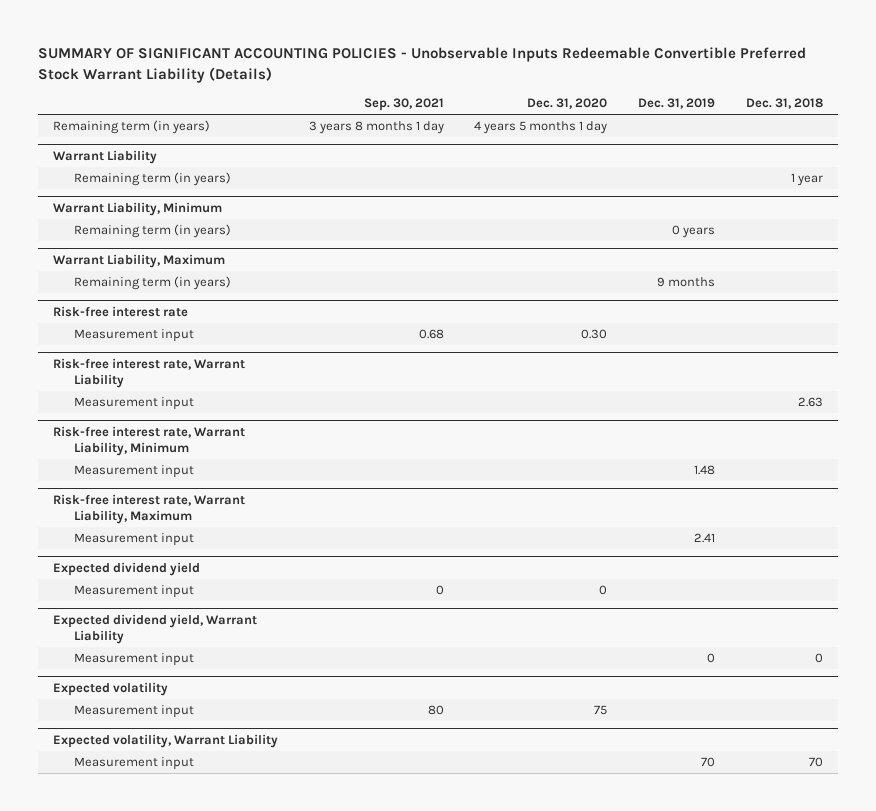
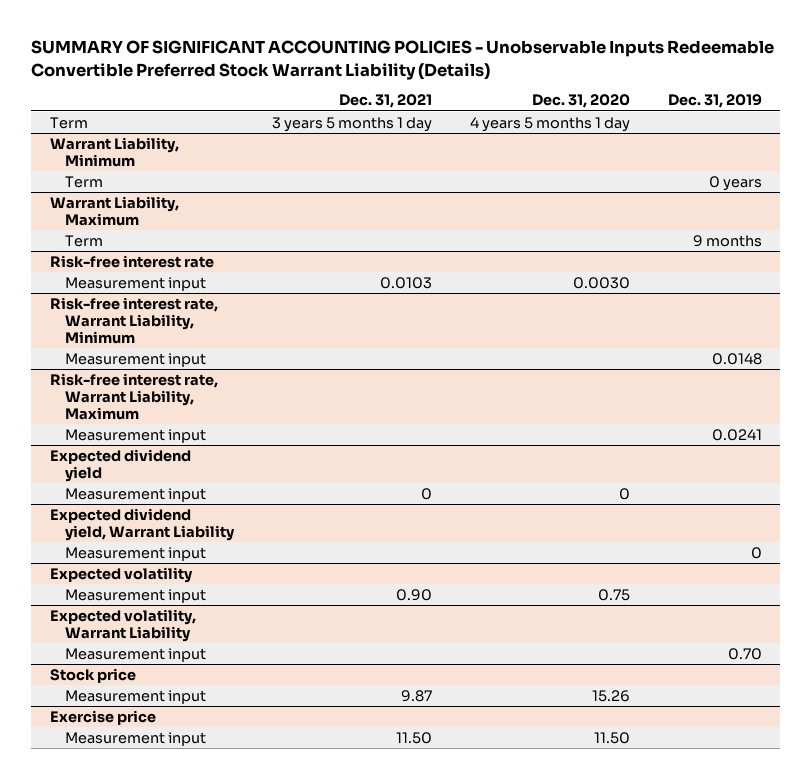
[363,97,444,111] Sep. 30, 2021 -> none
[745,97,823,109] Dec. 31, 2018 -> none
none -> [339,94,433,109] Dec. 31, 2021
[53,150,158,165] Warrant Liability -> none
[73,172,231,187] Remaining term (in years) -> none
[53,120,211,135] Remaining term (in years) -> [49,116,88,129] Term
[73,224,231,239] Remaining term (in years) -> [65,175,104,188] Term
[73,276,231,291] Remaining term (in years) -> [65,234,104,247] Term
[53,358,246,389] Risk-free interest rate, Warrant Liability -> none
[73,397,194,411] Measurement input -> none
[581,329,608,340] 0.30 -> [572,276,630,289] 0.0030
[693,465,715,476] 1.48 -> [711,352,762,365] 0.0148
[693,533,715,544] 2.41 -> [711,428,762,441] 0.0241
[594,705,608,716] 75 -> [597,588,630,601] 0.75
[700,757,715,768] 70 -> [727,647,762,660] 0.70
none -> [49,667,136,683] Stock price
none -> [65,689,207,704] Measurement input
none -> [49,709,156,725] Exercise price
none -> [65,731,207,746] Measurement input

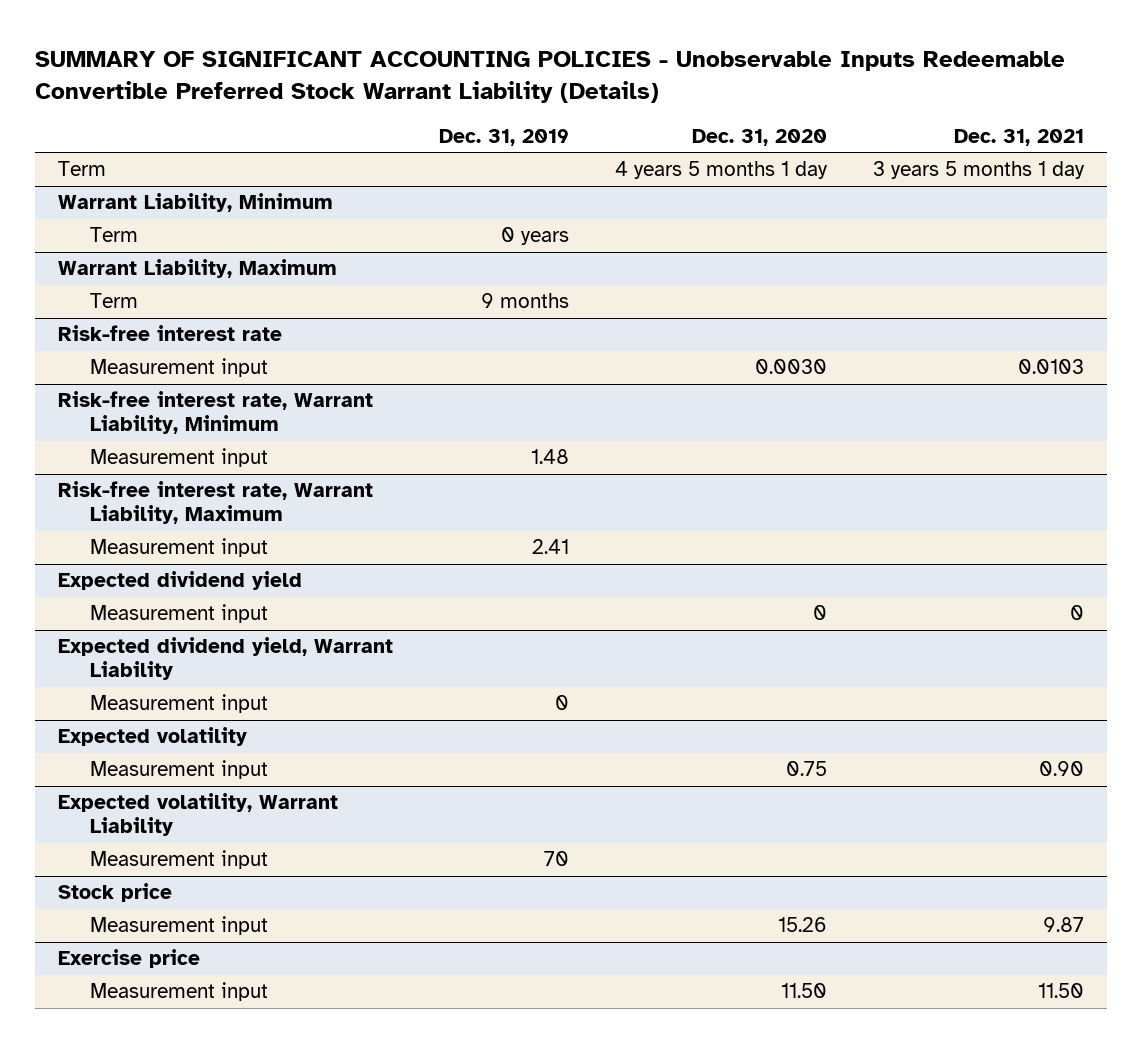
[711,352,762,365] 0.0148 -> [530,449,569,465] 1.48
[711,428,762,441] 0.0241 -> [531,539,569,555] 2.41
[727,647,762,660] 0.70 -> [543,851,569,867] 70

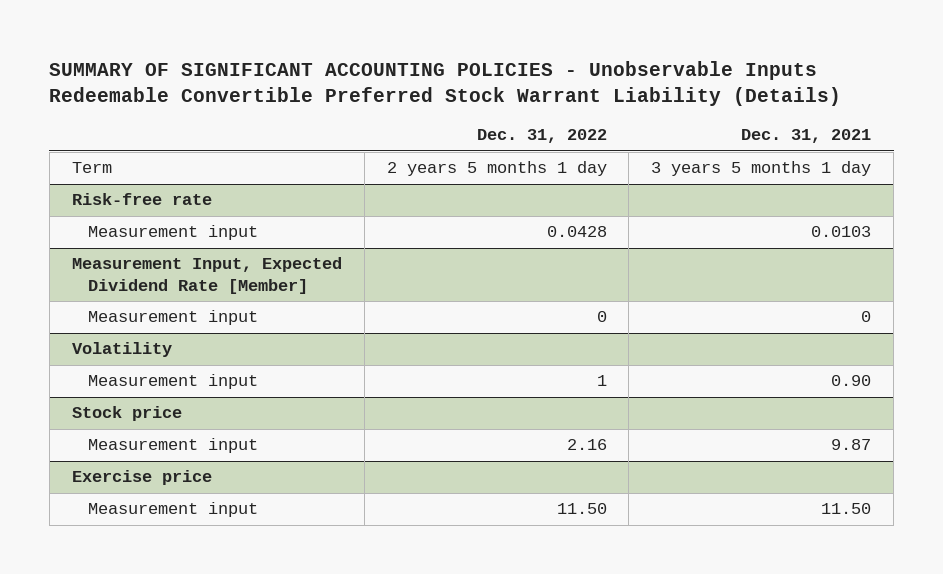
[438,129,569,147] Dec. 31, 2019 -> none
[691,129,827,147] Dec. 31, 2020 -> none
none -> [476,129,607,144] Dec. 31, 2022
[57,193,333,213] Warrant Liability, Minimum -> none
[89,227,138,243] Term -> none
[57,259,337,279] Warrant Liability, Maximum -> none
[89,293,138,309] Term -> none
[57,325,282,342] Risk-free interest rate -> [71,193,212,206] Risk-free rate
[57,391,373,435] Risk-free interest rate, Warrant Liability, Minimum -> none
[89,448,268,468] Measurement input -> none
[57,481,373,525] Risk-free interest rate, Warrant Liability, Maximum -> none
[89,538,268,558] Measurement input -> none
[57,571,302,591] Expected dividend yield -> [71,257,342,294] Measurement Input, Expected Dividend Rate [Member]
[57,637,393,681] Expected dividend yield, Warrant Liability -> none
[89,694,268,714] Measurement input -> none
[57,727,247,747] Expected volatility -> [71,342,172,358] Volatility
[57,793,338,837] Expected volatility, Warrant Liability -> none
[89,850,268,870] Measurement input -> none

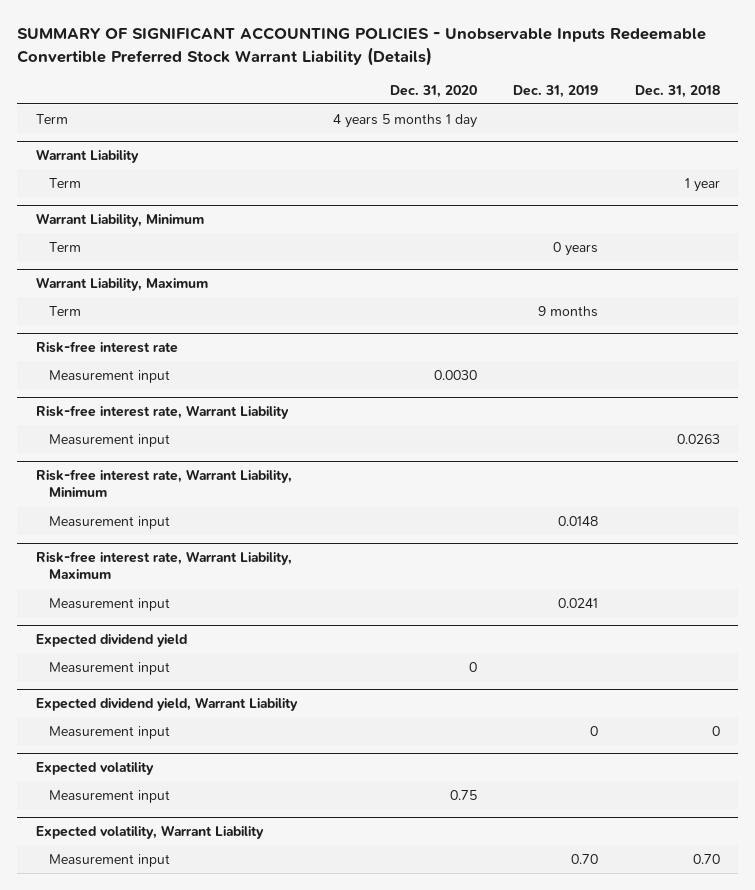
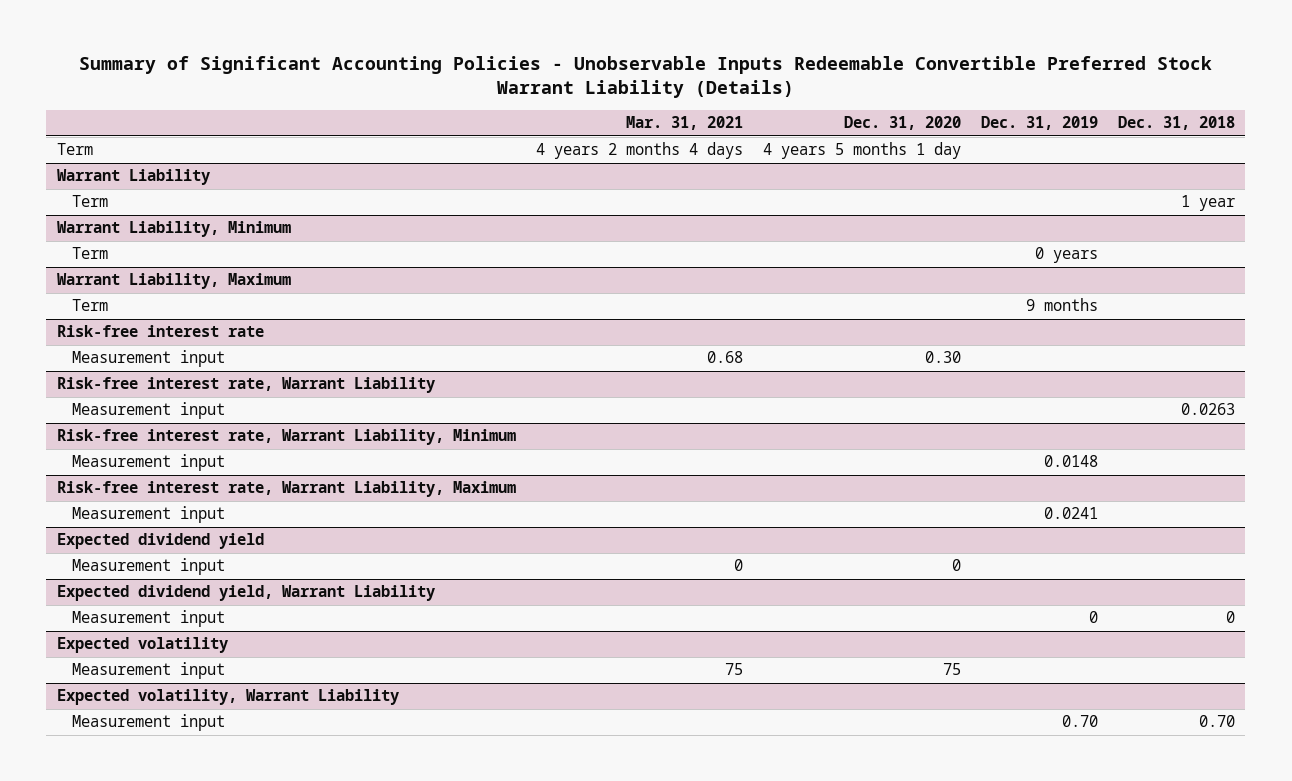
[17,27,707,66] SUMMARY OF SIGNIFICANT ACCOUNTING POLICIES - Unobservable Inputs Redeemable Convertible Preferred Stock Warrant Liability (Details) -> [78,56,1212,99] Summary of Significant Accounting Policies - Unobservable Inputs Redeemable Convertible Preferred Stock Warrant Liability (Details)
none -> [625,116,743,131] Mar. 31, 2021
[433,369,477,380] 0.0030 -> [924,351,961,364] 0.30
[449,789,477,800] 0.75 -> [942,663,961,676] 75

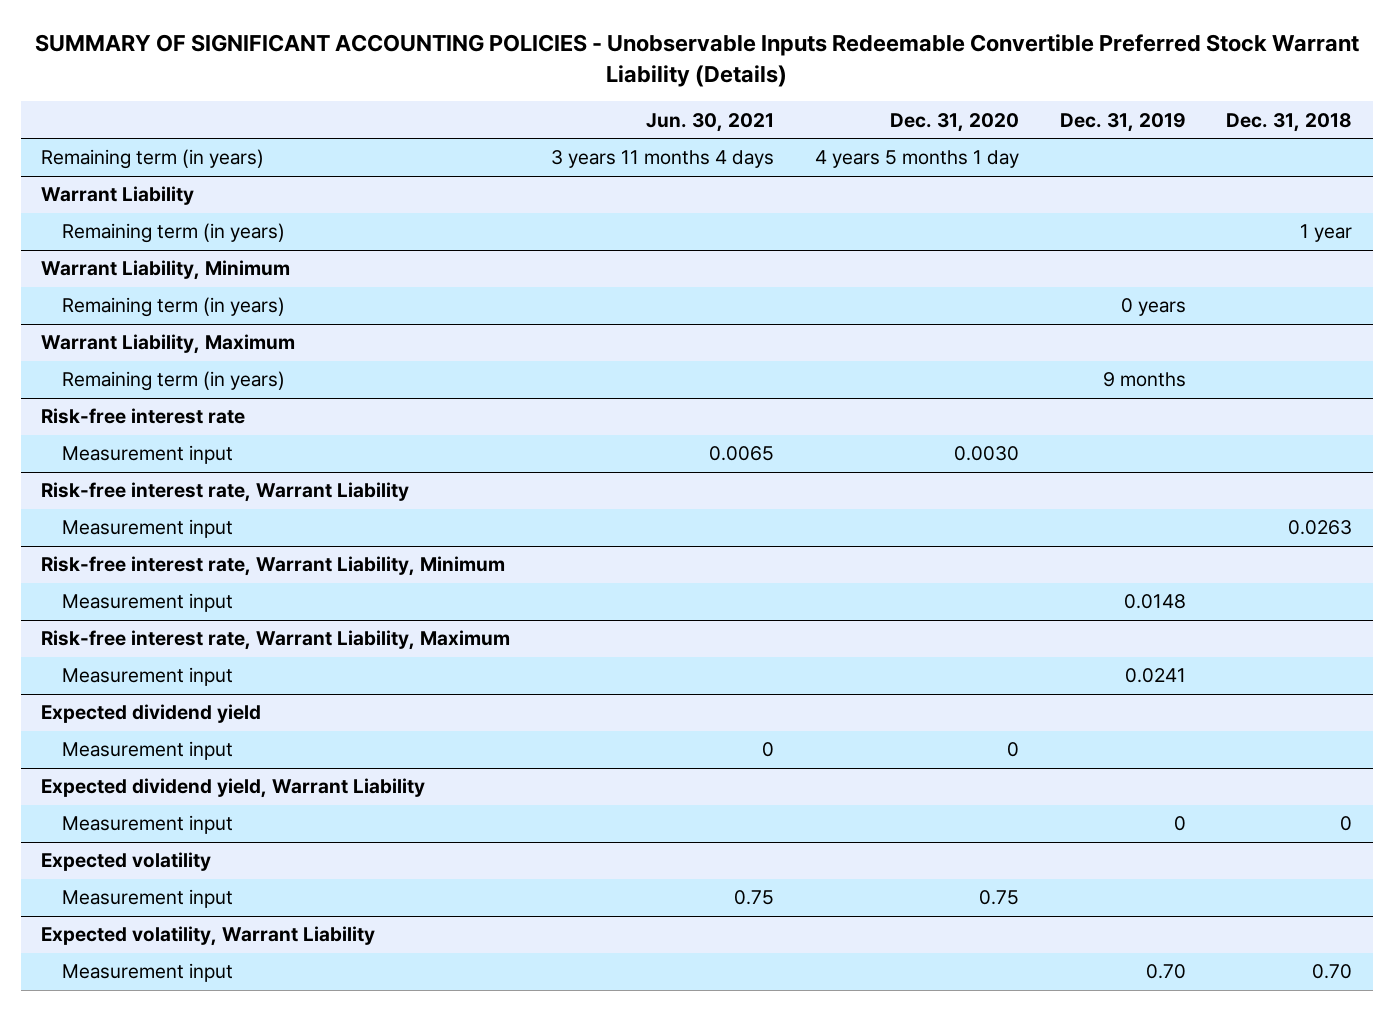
[78,56,1212,99] Summary of Significant Accounting Policies - Unobservable Inputs Redeemable Convertible Preferred Stock Warrant Liability (Details) -> [34,34,1359,87] SUMMARY OF SIGNIFICANT ACCOUNTING POLICIES - Unobservable Inputs Redeemable Convertible Preferred Stock Warrant Liability (Details)
[625,116,743,131] Mar. 31, 2021 -> none
none -> [646,112,775,132] Jun. 30, 2021
[56,143,93,156] Term -> [41,149,265,170] Remaining term (in years)
[72,195,109,208] Term -> [61,223,285,244] Remaining term (in years)
[72,247,109,260] Term -> [61,297,285,318] Remaining term (in years)
[72,299,109,312] Term -> [61,371,285,392] Remaining term (in years)
[924,351,961,364] 0.30 -> [953,446,1019,462] 0.0030
[942,663,961,676] 75 -> [978,890,1019,906] 0.75

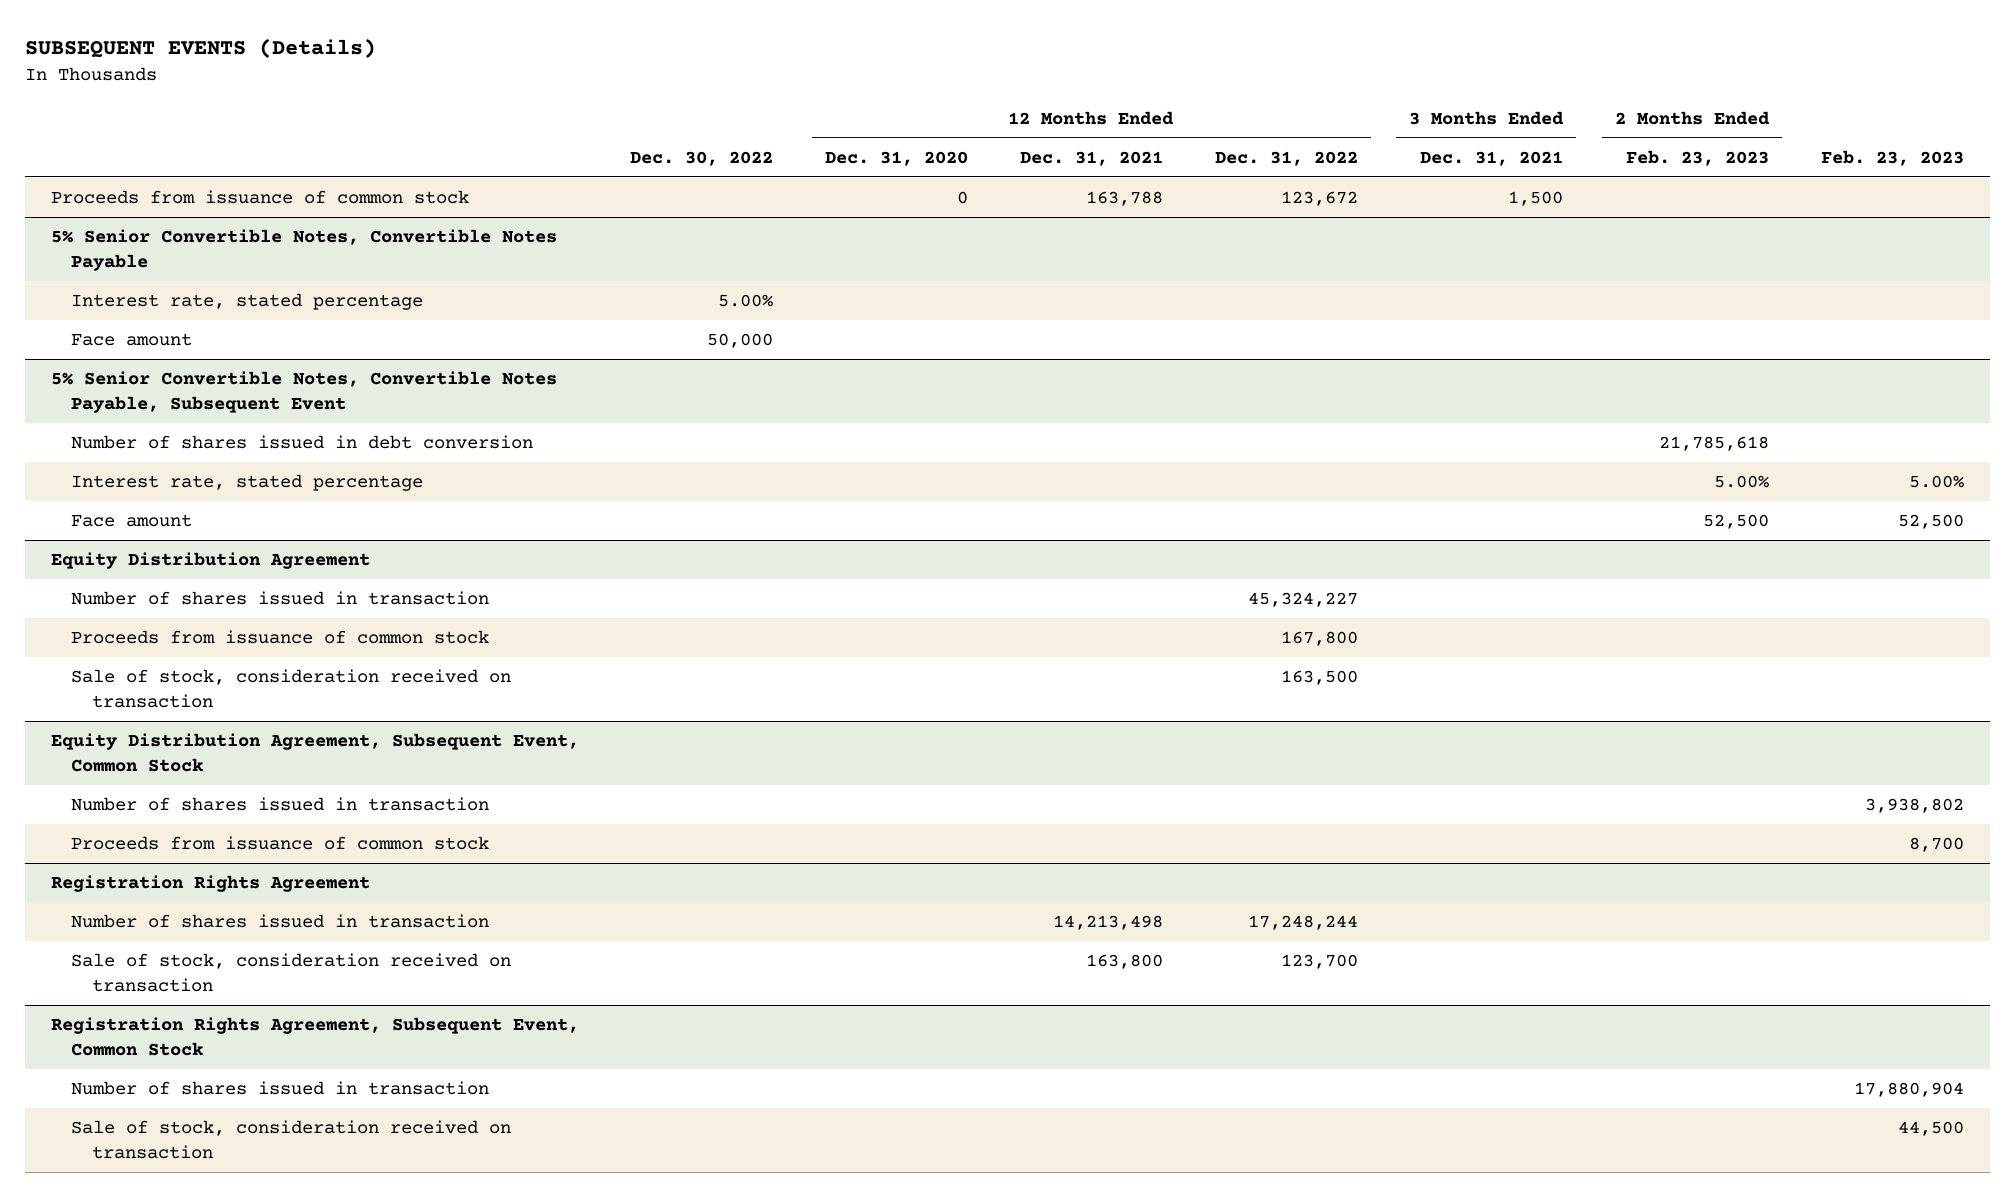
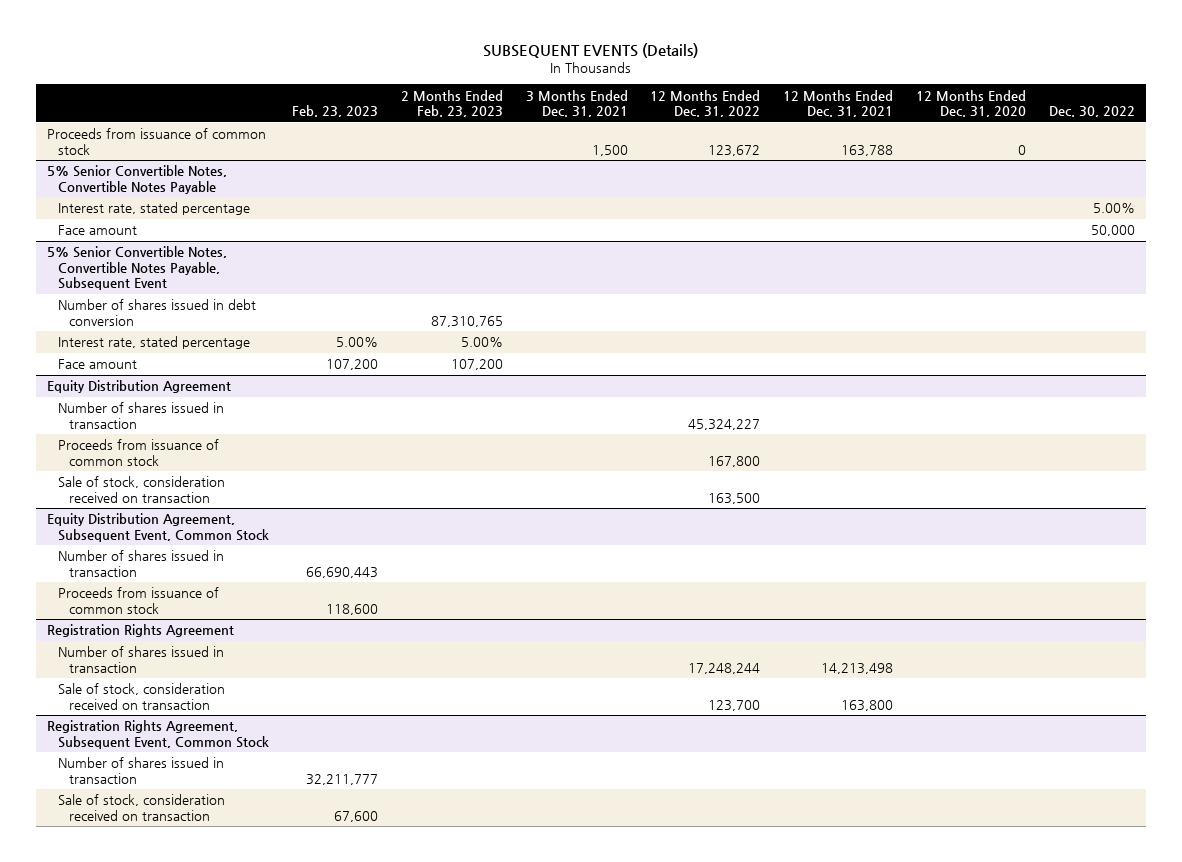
[1659,435,1770,451] 21,785,618 -> [430,315,503,327] 87,310,765
[1703,513,1770,529] 52,500 -> [450,359,503,371] 107,200
[1897,513,1964,529] 52,500 -> [326,359,379,371] 107,200
[1864,797,1964,813] 3,938,802 -> [306,566,379,578] 66,690,443
[1908,836,1964,852] 8,700 -> [326,603,379,615] 118,600
[1853,1081,1964,1097] 17,880,904 -> [306,773,379,785] 32,211,777
[1897,1120,1964,1136] 44,500 -> [334,810,379,822] 67,600

